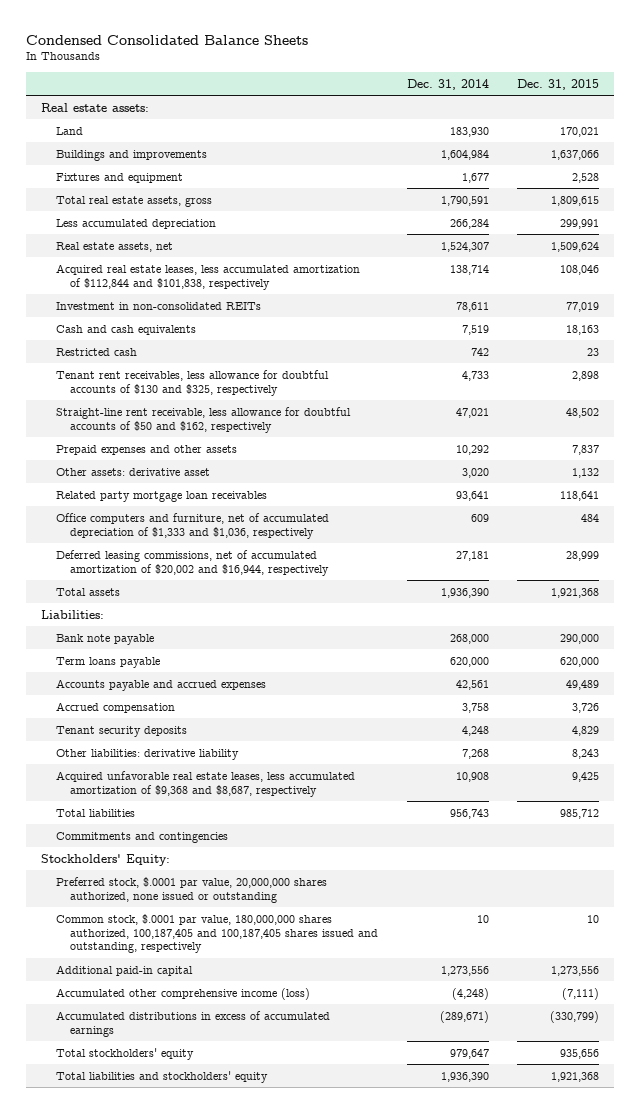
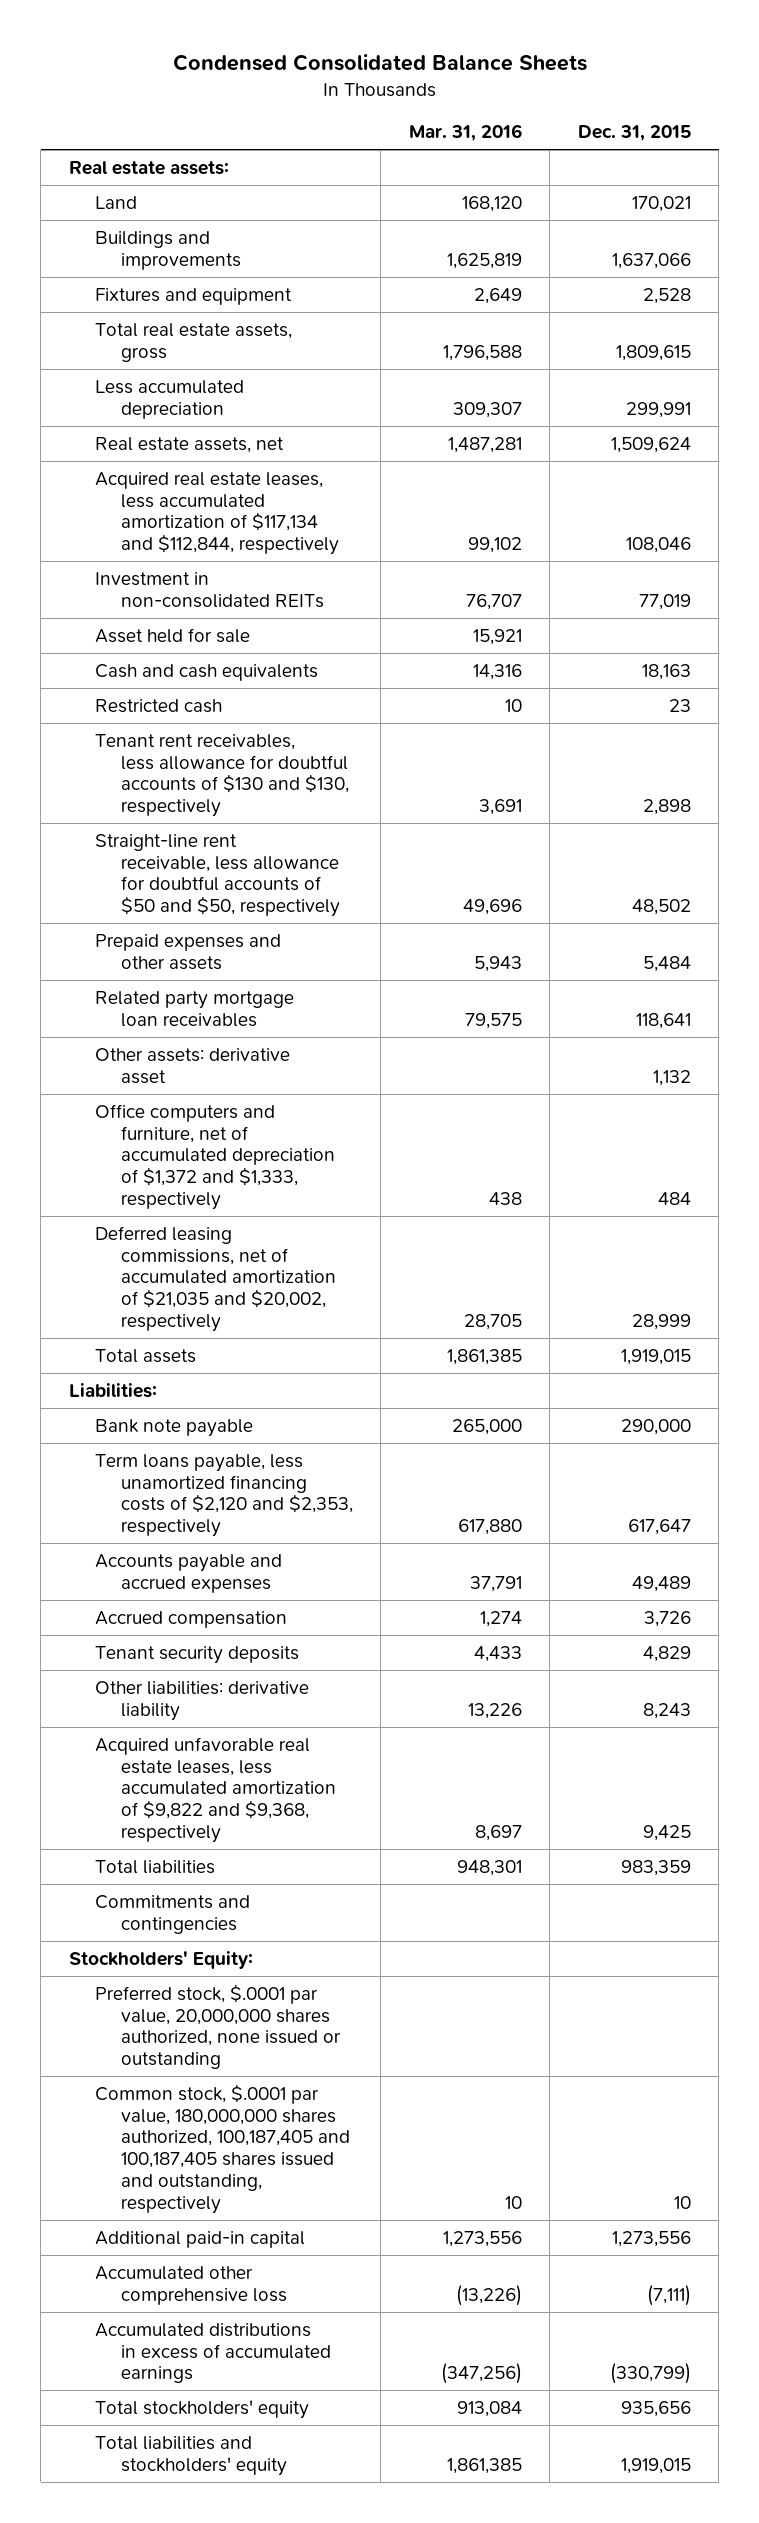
[406,78,489,90] Dec. 31, 2014 -> none
none -> [408,124,522,142] Mar. 31, 2016
[55,263,360,290] Acquired real estate leases, less accumulated amortization of $112,844 and $101,838, respectively -> [94,471,339,556] Acquired real estate leases, less accumulated amortization of $117,134 and $112,844, respectively
none -> [94,627,250,643] Asset held for sale
[55,369,329,396] Tenant rent receivables, less allowance for doubtful accounts of $130 and $325, respectively -> [94,733,349,818] Tenant rent receivables, less allowance for doubtful accounts of $130 and $130, respectively
[55,406,351,433] Straight-line rent receivable, less allowance for doubtful accounts of $50 and $162, respectively -> [94,833,340,918] Straight-line rent receivable, less allowance for doubtful accounts of $50 and $50, respectively
[572,444,600,455] 7,837 -> [642,955,691,972] 5,484
[55,467,210,476] Other assets: derivative asset -> [94,1047,290,1084] Other assets: derivative asset
[55,512,329,539] Office computers and furniture, net of accumulated depreciation of $1,333 and $1,036, respectively -> [94,1103,335,1211] Office computers and furniture, net of accumulated depreciation of $1,372 and $1,333, respectively
[55,549,330,576] Deferred leasing commissions, net of accumulated amortization of $20,002 and $16,944, respectively -> [94,1225,336,1333] Deferred leasing commissions, net of accumulated amortization of $21,035 and $20,002, respectively
[551,587,600,598] 1,921,368 -> [620,1348,691,1365] 1,919,015
[55,656,160,668] Term loans payable -> [94,1453,353,1538] Term loans payable, less unamortized financing costs of $2,120 and $2,353, respectively
[560,656,600,667] 620,000 -> [627,1519,691,1536] 617,647
[55,770,355,797] Acquired unfavorable real estate leases, less accumulated amortization of $9,368 and $8,687, respectively -> [94,1736,336,1844] Acquired unfavorable real estate leases, less accumulated amortization of $9,822 and $9,368, respectively
[560,808,600,819] 985,712 -> [620,1859,691,1876] 983,359
[55,987,310,1000] Accumulated other comprehensive income (loss) -> [94,2265,287,2305] Accumulated other comprehensive loss
[551,1071,600,1082] 1,921,368 -> [620,2457,691,2474] 1,919,015

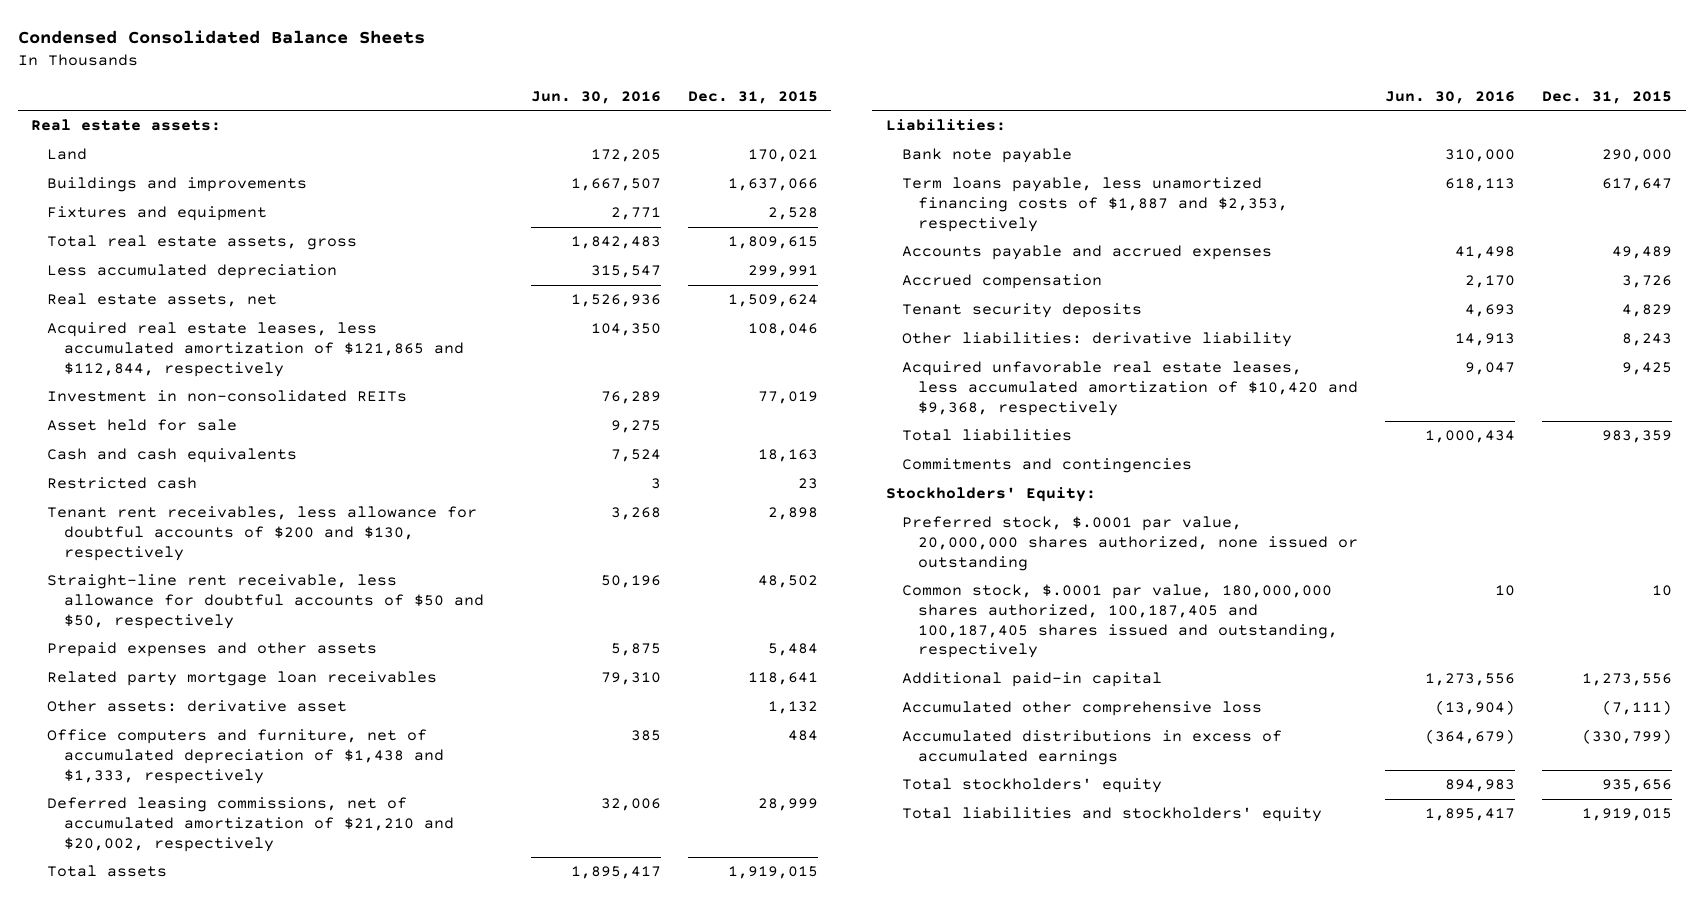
[408,124,522,142] Mar. 31, 2016 -> none
none -> [530,90,661,104] Jun. 30, 2016
[94,471,339,556] Acquired real estate leases, less accumulated amortization of $117,134 and $112,844, respectively -> [47,322,464,377] Acquired real estate leases, less accumulated amortization of $121,865 and $112,844, respectively
[94,733,349,818] Tenant rent receivables, less allowance for doubtful accounts of $130 and $130, respectively -> [47,506,478,561] Tenant rent receivables, less allowance for doubtful accounts of $200 and $130, respectively
[94,1103,335,1211] Office computers and furniture, net of accumulated depreciation of $1,372 and $1,333, respectively -> [47,729,444,784] Office computers and furniture, net of accumulated depreciation of $1,438 and $1,333, respectively
[94,1225,336,1333] Deferred leasing commissions, net of accumulated amortization of $21,035 and $20,002, respectively -> [47,797,454,852] Deferred leasing commissions, net of accumulated amortization of $21,210 and $20,002, respectively
[94,1453,353,1538] Term loans payable, less unamortized financing costs of $2,120 and $2,353, respectively -> [901,177,1288,232] Term loans payable, less unamortized financing costs of $1,887 and $2,353, respectively
[94,1736,336,1844] Acquired unfavorable real estate leases, less accumulated amortization of $9,822 and $9,368, respectively -> [901,361,1358,416] Acquired unfavorable real estate leases, less accumulated amortization of $10,420 and $9,368, respectively

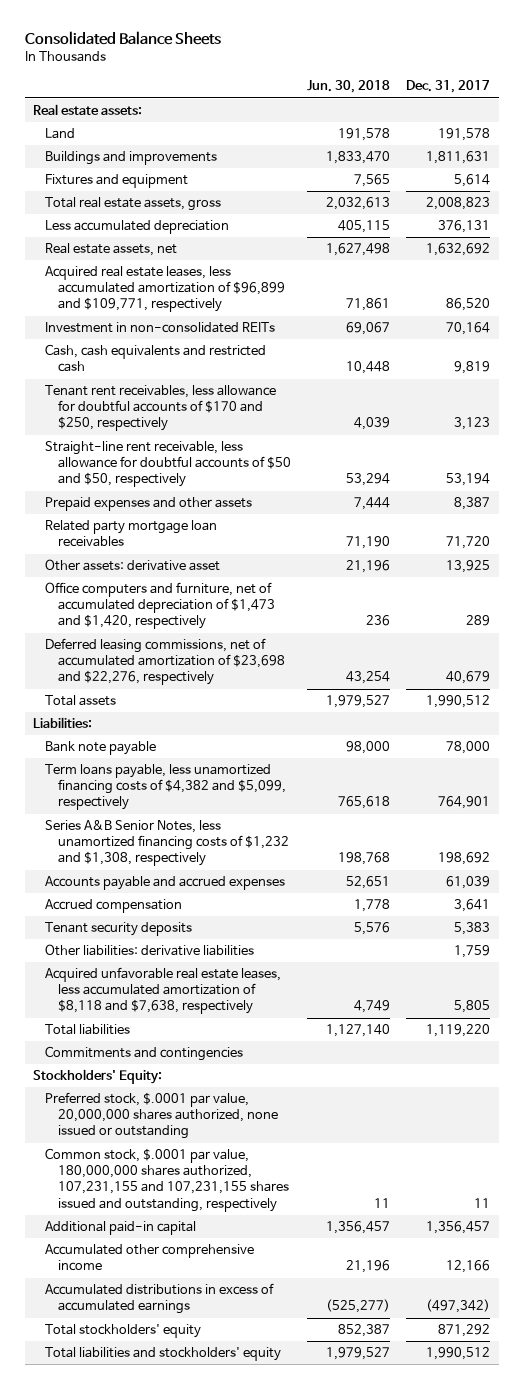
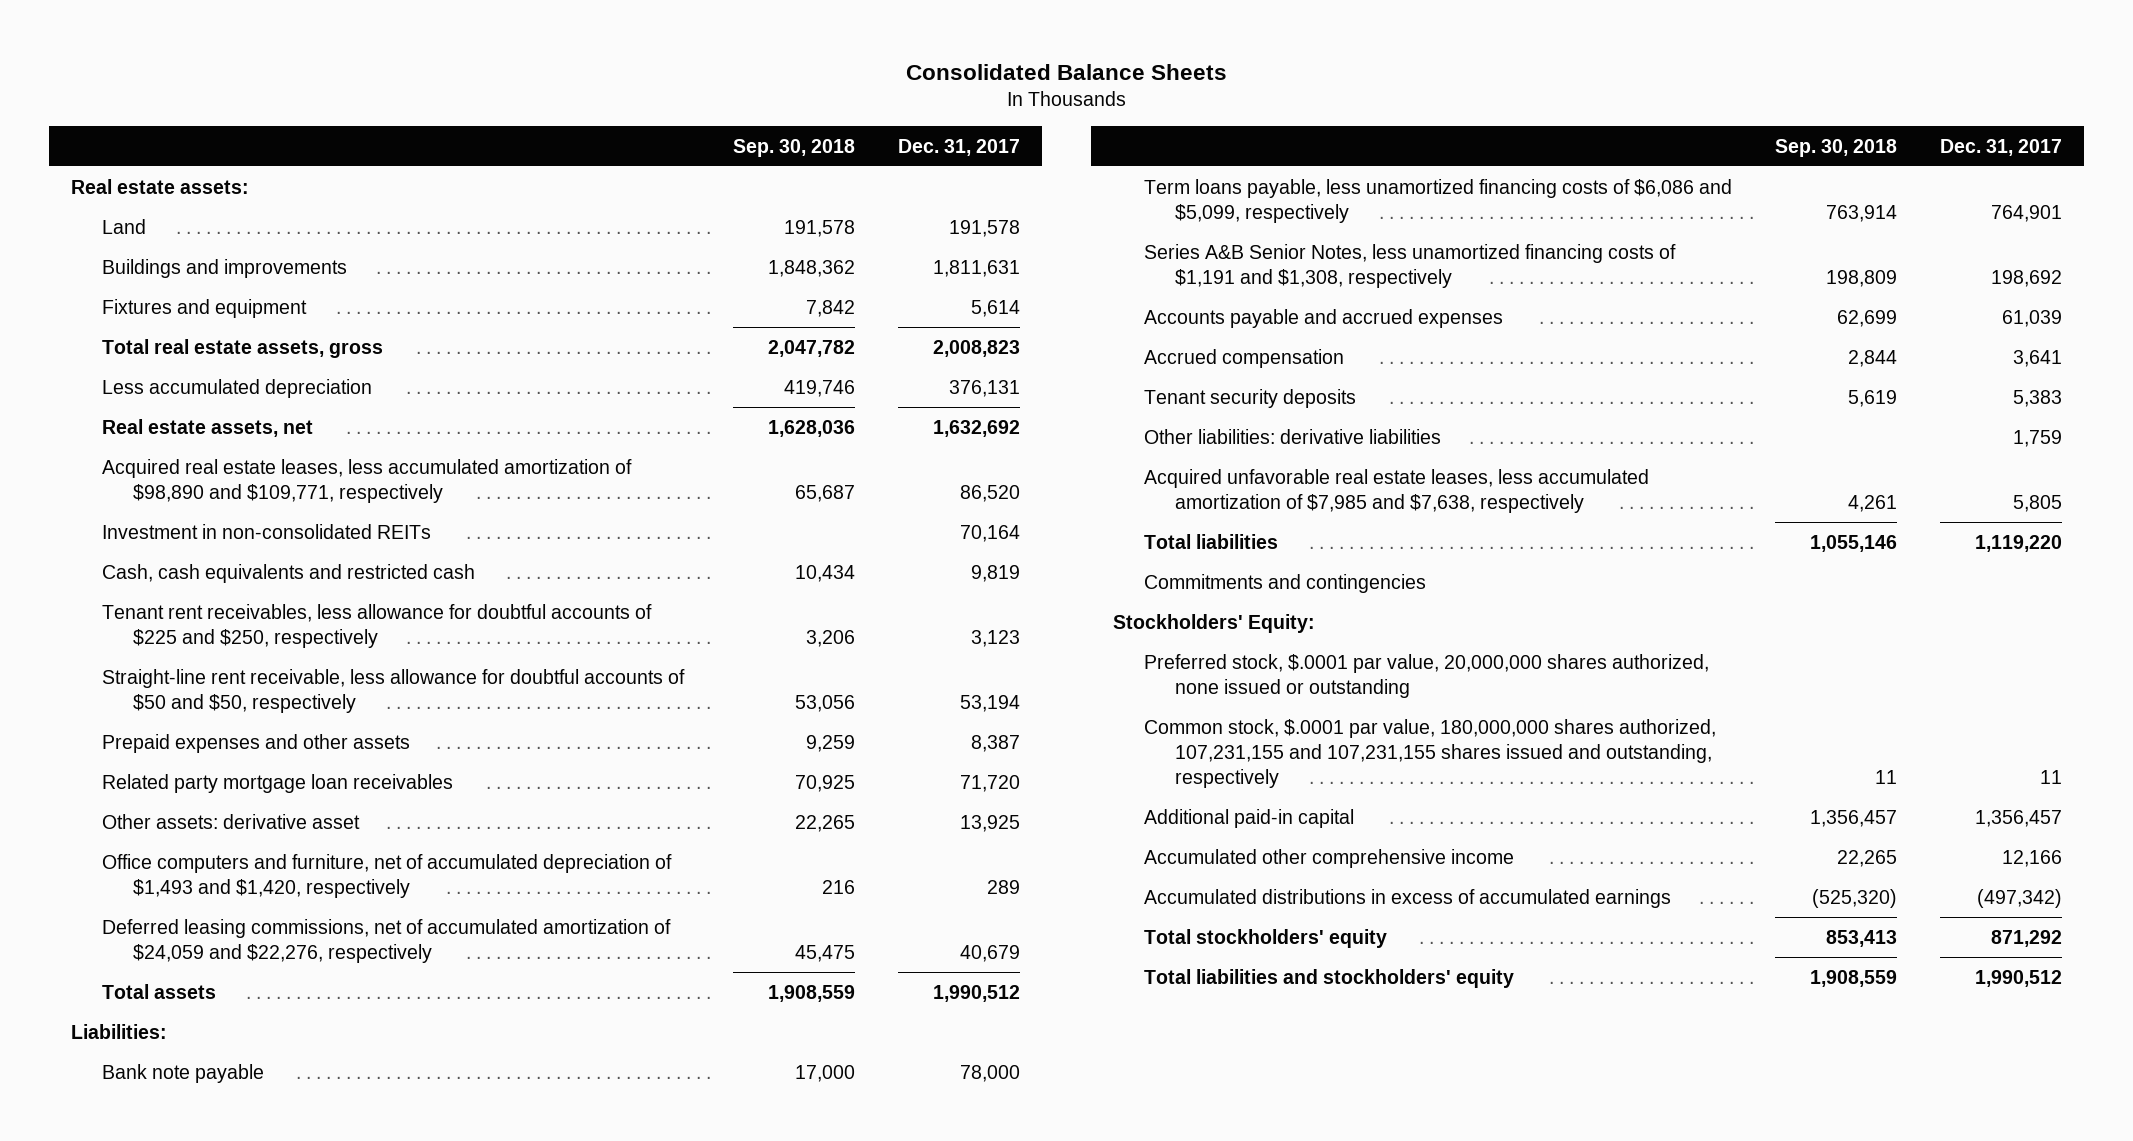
[307,80,391,94] Jun. 30, 2018 -> none
none -> [732,138,855,157] Sep. 30, 2018
[45,266,286,313] Acquired real estate leases, less accumulated amortization of $96,899 and $109,771, respectively -> [101,458,632,503] Acquired real estate leases, less accumulated amortization of $98,890 and $109,771, respectively
[45,385,277,432] Tenant rent receivables, less allowance for doubtful accounts of $170 and $250, respectively -> [101,603,652,648] Tenant rent receivables, less allowance for doubtful accounts of $225 and $250, respectively
[45,582,276,630] Office computers and furniture, net of accumulated depreciation of $1,473 and $1,420, respectively -> [101,853,672,898] Office computers and furniture, net of accumulated depreciation of $1,493 and $1,420, respectively
[45,638,286,686] Deferred leasing commissions, net of accumulated amortization of $23,698 and $22,276, respectively -> [101,918,671,963] Deferred leasing commissions, net of accumulated amortization of $24,059 and $22,276, respectively
[45,764,287,811] Term loans payable, less unamortized financing costs of $4,382 and $5,099, respectively -> [1143,178,1732,223] Term loans payable, less unamortized financing costs of $6,086 and $5,099, respectively
[45,820,290,867] Series A&B Senior Notes, less unamortized financing costs of $1,232 and $1,308, respectively -> [1143,243,1676,288] Series A&B Senior Notes, less unamortized financing costs of $1,191 and $1,308, respectively
[45,967,282,1015] Acquired unfavorable real estate leases, less accumulated amortization of $8,118 and $7,638, respectively -> [1143,468,1649,513] Acquired unfavorable real estate leases, less accumulated amortization of $7,985 and $7,638, respectively

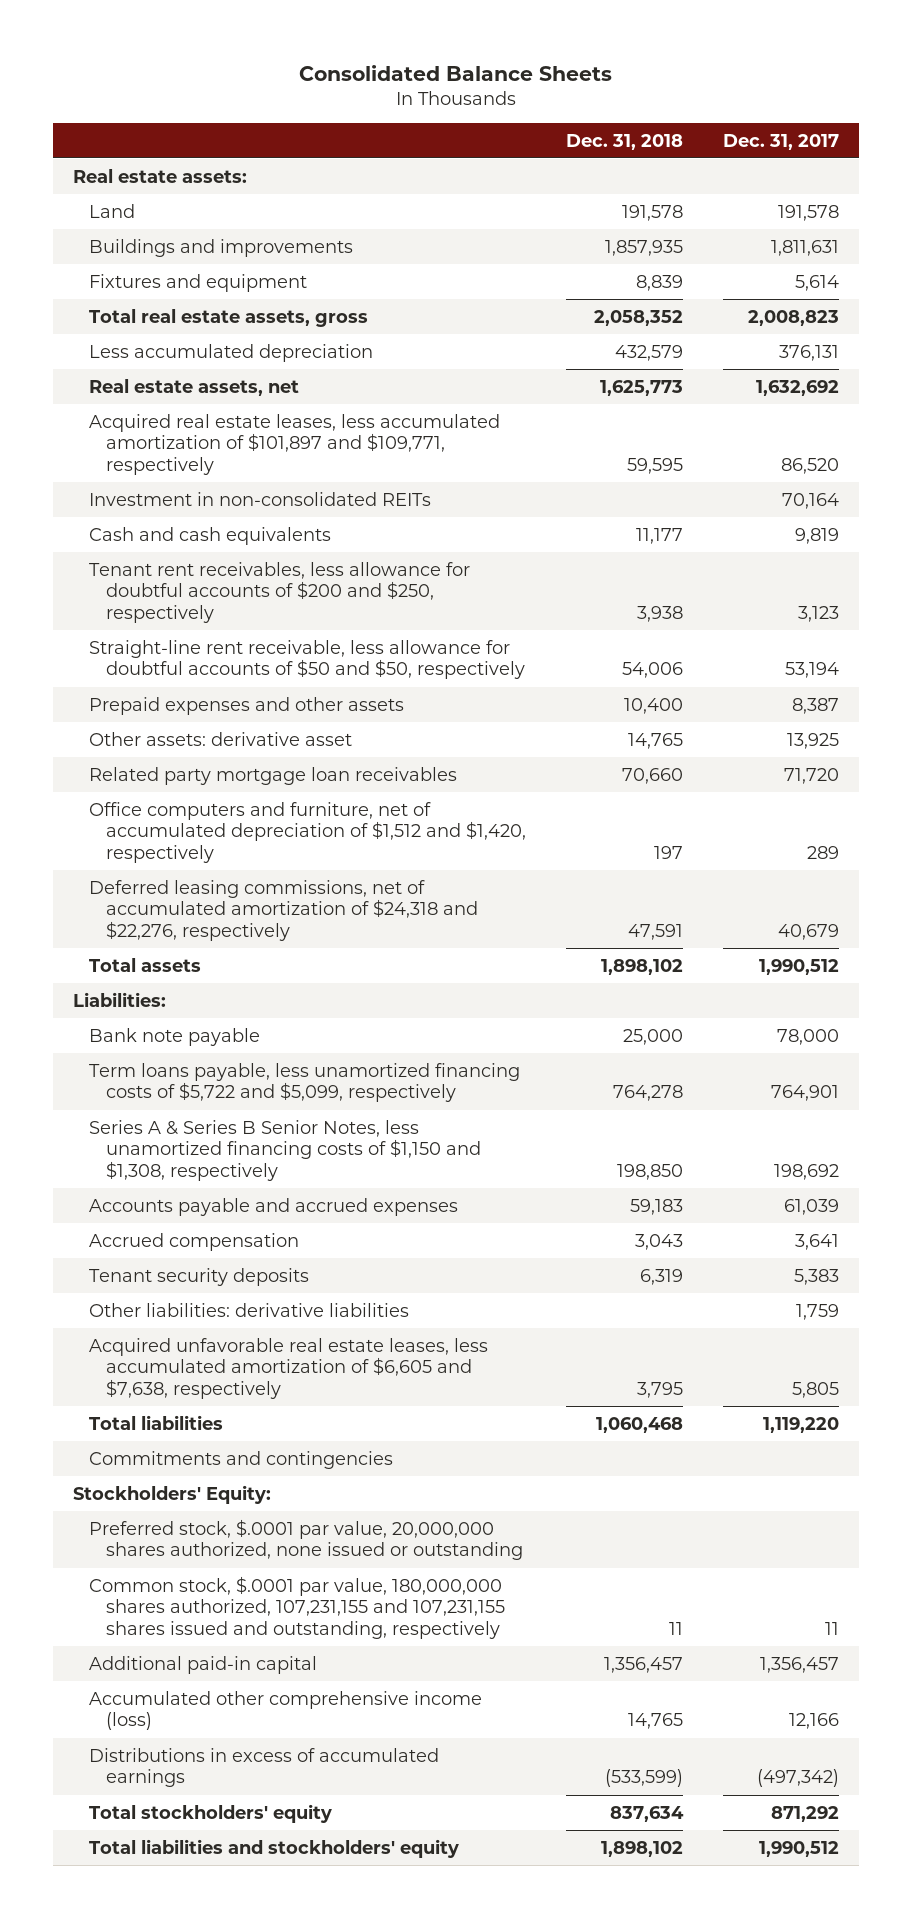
[732,138,855,157] Sep. 30, 2018 -> none
none -> [565,133,683,150] Dec. 31, 2018
[101,458,632,503] Acquired real estate leases, less accumulated amortization of $98,890 and $109,771, respectively -> [89,413,501,475] Acquired real estate leases, less accumulated amortization of $101,897 and $109,771, respectively
[101,563,475,583] Cash, cash equivalents and restricted cash -> [89,526,332,545] Cash and cash equivalents
[101,603,652,648] Tenant rent receivables, less allowance for doubtful accounts of $225 and $250, respectively -> [89,561,471,623] Tenant rent receivables, less allowance for doubtful accounts of $200 and $250, respectively
[101,773,453,793] Related party mortgage loan receivables -> [89,766,458,785] Related party mortgage loan receivables
[101,853,672,898] Office computers and furniture, net of accumulated depreciation of $1,493 and $1,420, respectively -> [89,801,526,863] Office computers and furniture, net of accumulated depreciation of $1,512 and $1,420, respectively
[101,918,671,963] Deferred leasing commissions, net of accumulated amortization of $24,059 and $22,276, respectively -> [89,879,478,941] Deferred leasing commissions, net of accumulated amortization of $24,318 and $22,276, respectively
[1143,178,1732,223] Term loans payable, less unamortized financing costs of $6,086 and $5,099, respectively -> [89,1062,521,1103] Term loans payable, less unamortized financing costs of $5,722 and $5,099, respectively
[1143,243,1676,288] Series A&B Senior Notes, less unamortized financing costs of $1,191 and $1,308, respectively -> [89,1119,481,1181] Series A & Series B Senior Notes, less unamortized financing costs of $1,150 and $1,308, respectively
[1143,468,1649,513] Acquired unfavorable real estate leases, less accumulated amortization of $7,985 and $7,638, respectively -> [89,1337,489,1399] Acquired unfavorable real estate leases, less accumulated amortization of $6,605 and $7,638, respectively
[1143,848,1514,868] Accumulated other comprehensive income -> [89,1690,483,1731] Accumulated other comprehensive income (loss)
[1143,888,1671,908] Accumulated distributions in excess of accumulated earnings -> [89,1747,440,1788] Distributions in excess of accumulated earnings

